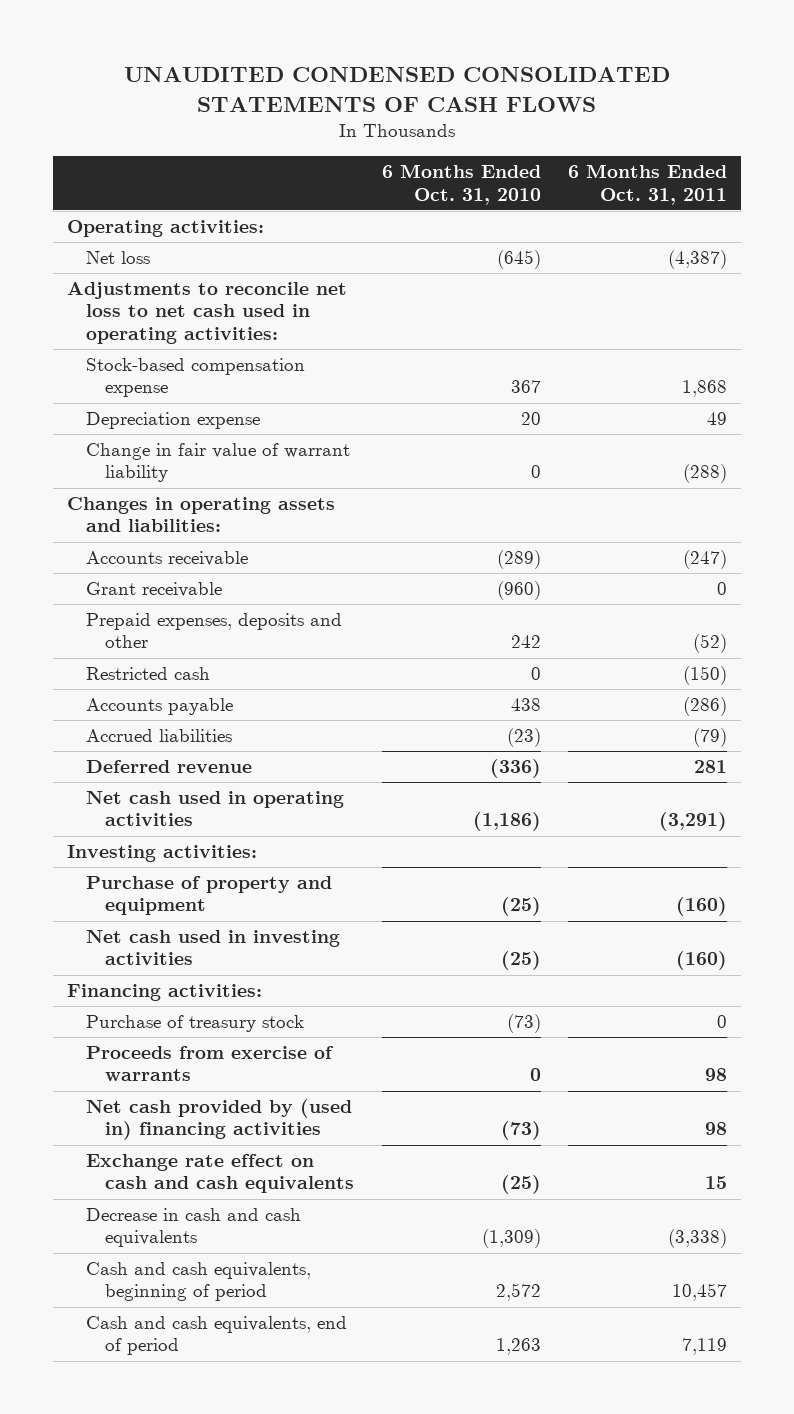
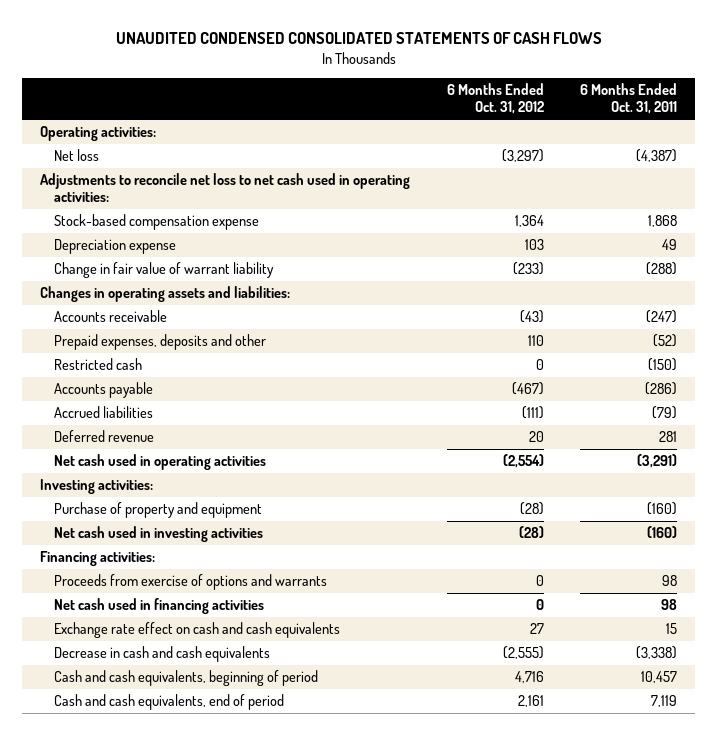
[381,164,541,205] 6 Months Ended Oct. 31, 2010 -> none
none -> [446,83,544,115] 6 Months Ended Oct. 31, 2012
[85,582,222,598] Grant receivable -> none
[85,1015,304,1033] Purchase of treasury stock -> none
[85,1046,334,1082] Proceeds from exercise of warrants -> [53,574,327,591] Proceeds from exercise of options and warrants
[85,1099,352,1141] Net cash provided by (used in) financing activities -> [53,598,264,615] Net cash used in financing activities

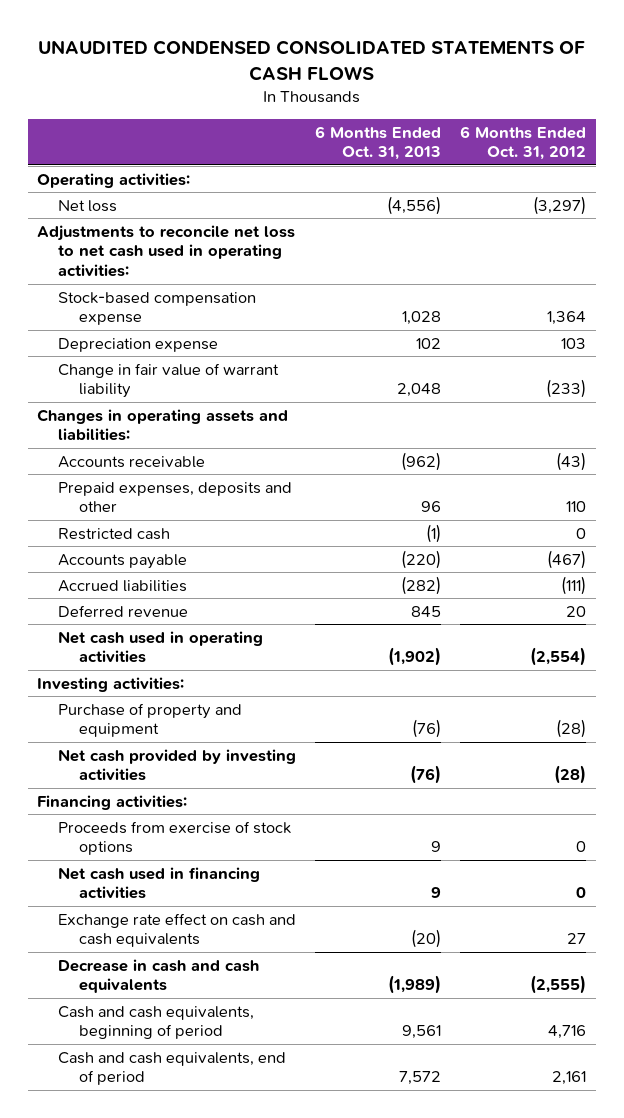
[580,83,678,115] 6 Months Ended Oct. 31, 2011 -> none
none -> [315,125,442,161] 6 Months Ended Oct. 31, 2013
[53,526,263,543] Net cash used in investing activities -> [58,748,297,782] Net cash provided by investing activities
[53,574,327,591] Proceeds from exercise of options and warrants -> [58,820,292,856] Proceeds from exercise of stock options

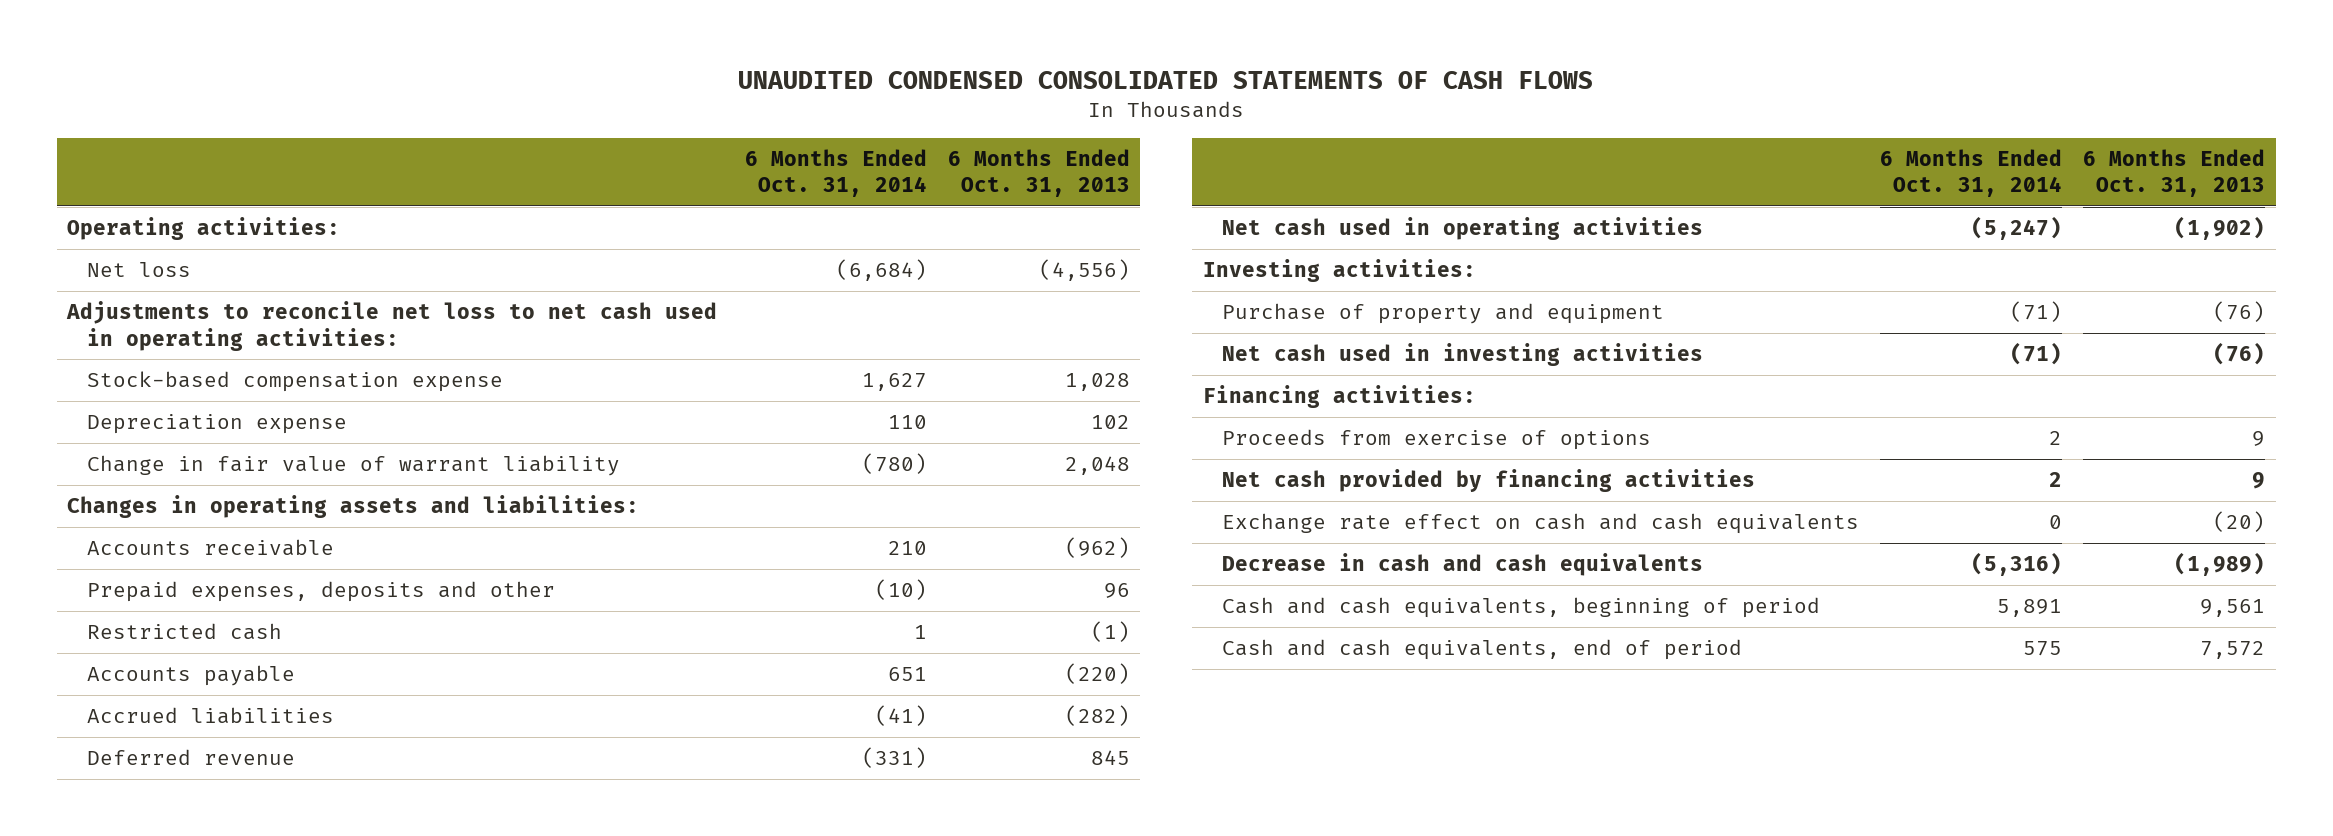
[460,125,587,161] 6 Months Ended Oct. 31, 2012 -> none
none -> [744,148,927,198] 6 Months Ended Oct. 31, 2014
[58,748,297,782] Net cash provided by investing activities -> [1221,343,1703,367] Net cash used in investing activities
[58,820,292,856] Proceeds from exercise of stock options -> [1221,429,1651,451] Proceeds from exercise of options
[58,866,261,900] Net cash used in financing activities -> [1221,469,1755,493] Net cash provided by financing activities

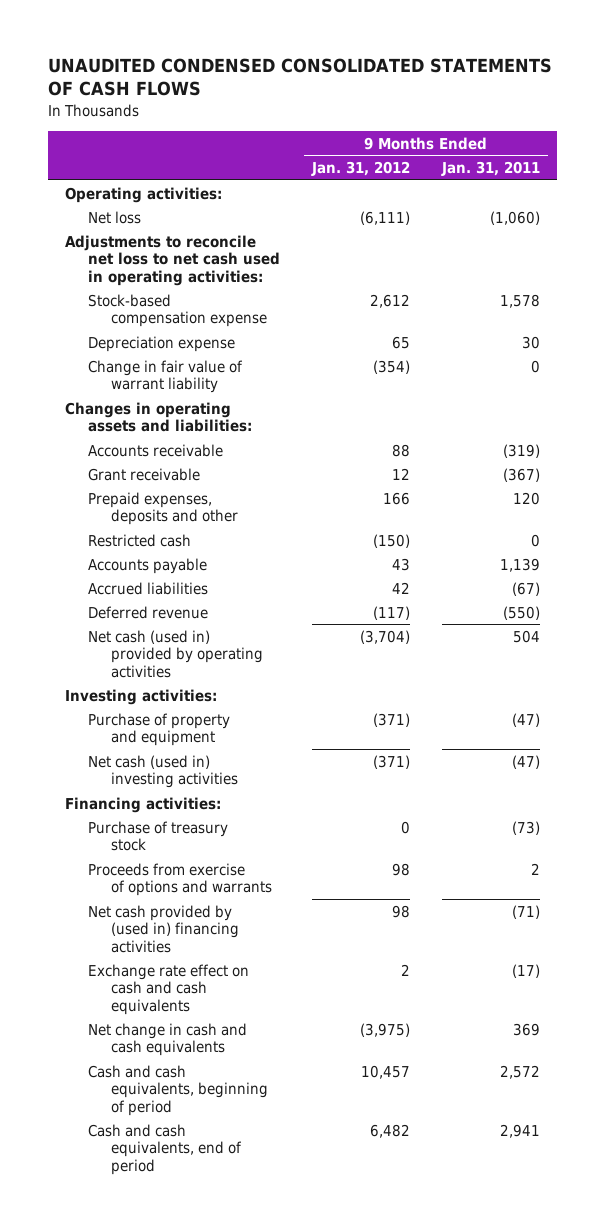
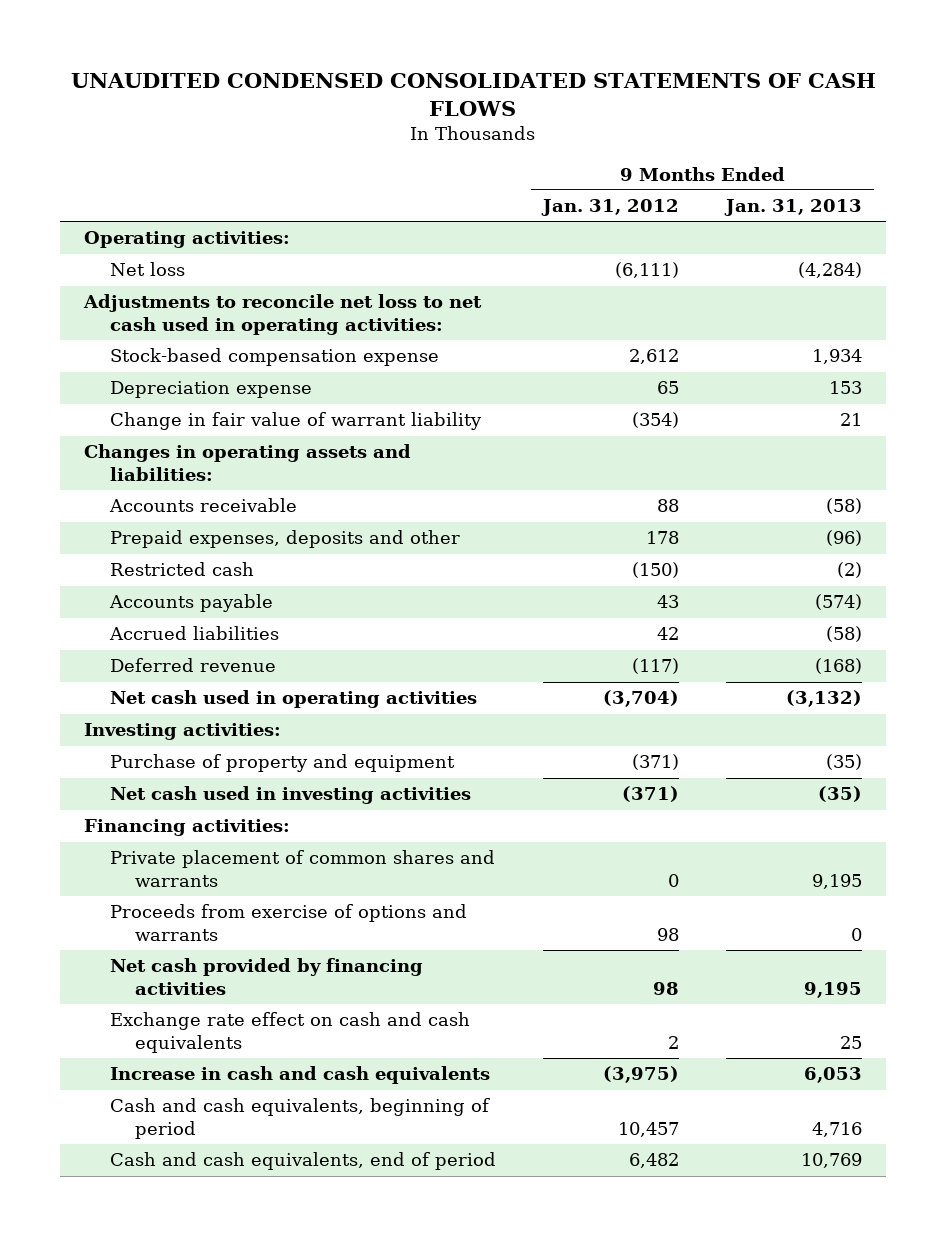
[441,161,541,177] Jan. 31, 2011 -> none
none -> [724,199,863,217] Jan. 31, 2013
[87,467,200,481] Grant receivable -> none
[383,491,411,505] 166 -> [645,531,679,545] 178
[87,629,263,678] Net cash (used in) provided by operating activities -> [109,690,477,709] Net cash used in operating activities
[87,754,238,789] Net cash (used in) investing activities -> [109,786,471,805] Net cash used in investing activities
[87,820,228,852] Purchase of treasury stock -> none
none -> [109,850,495,887] Private placement of common shares and warrants
[87,904,239,953] Net cash provided by (used in) financing activities -> [109,958,423,995] Net cash provided by financing activities
[87,1022,247,1057] Net change in cash and cash equivalents -> [109,1066,490,1085] Increase in cash and cash equivalents

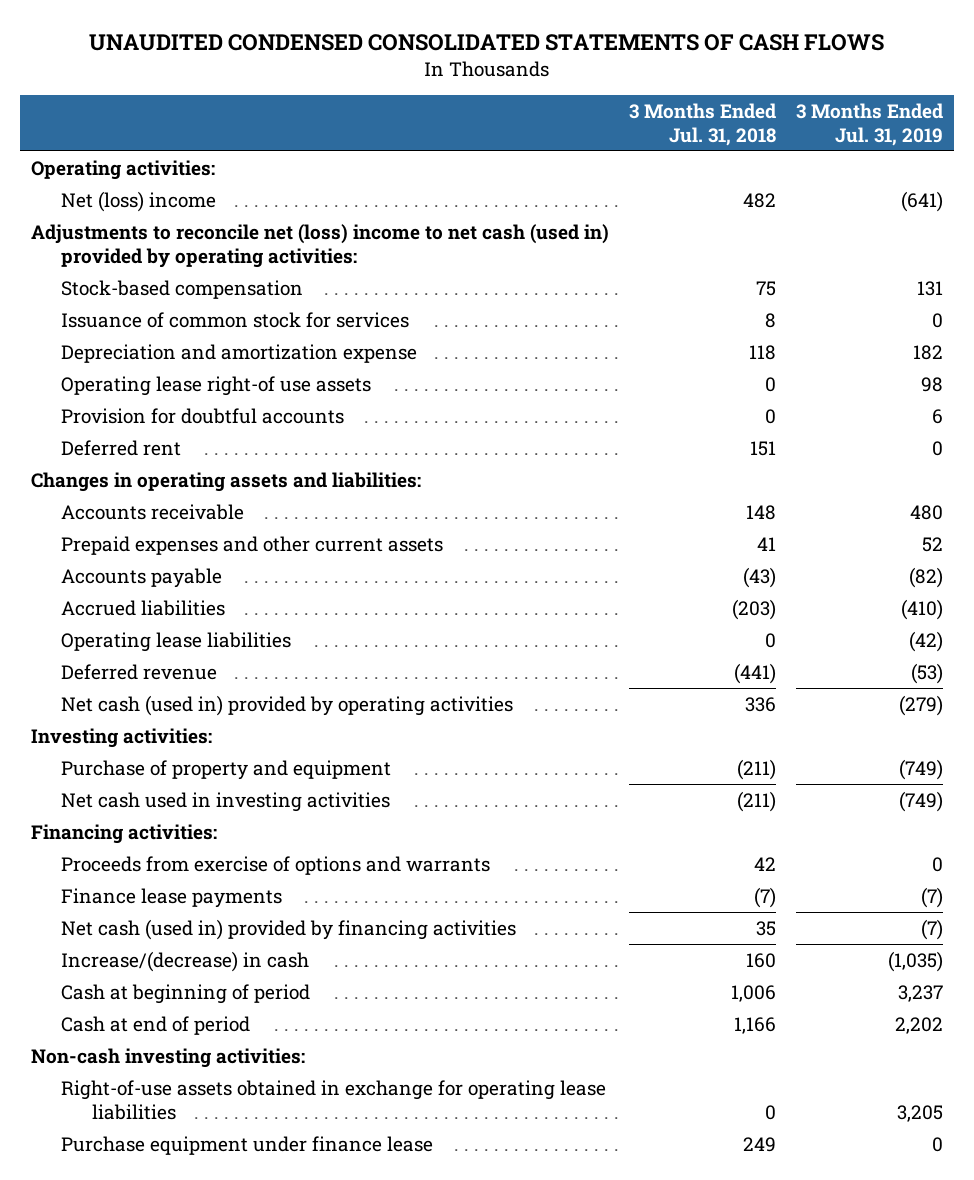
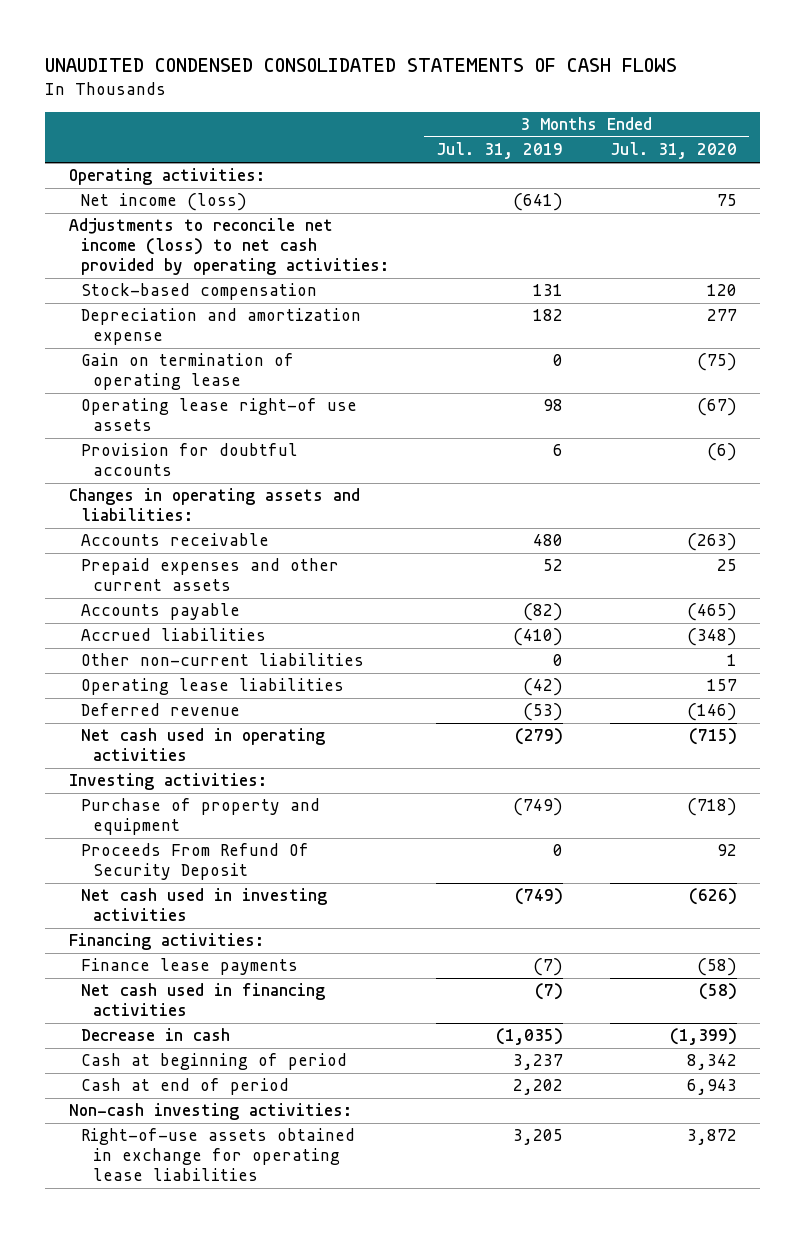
[629,102,777,146] 3 Months Ended Jul. 31, 2018 -> none
none -> [609,142,737,160] Jul. 31, 2020
[61,190,217,212] Net (loss) income -> [80,193,247,212] Net income (loss)
[30,223,609,268] Adjustments to reconcile net (loss) income to net cash (used in) provided by operating activities: -> [68,218,389,276] Adjustments to reconcile net income (loss) to net cash provided by operating activities:
[61,311,410,328] Issuance of common stock for services -> none
none -> [80,353,294,391] Gain on termination of operating lease
[61,439,182,456] Deferred rent -> none
none -> [80,653,364,667] Other non-current liabilities
[61,694,514,716] Net cash (used in) provided by operating activities -> [80,728,325,762] Net cash used in operating activities
none -> [80,843,309,881] Proceeds From Refund Of Security Deposit
[61,855,491,875] Proceeds from exercise of options and warrants -> none
[61,918,517,940] Net cash (used in) provided by financing activities -> [80,983,325,1017] Net cash used in financing activities
[61,950,310,972] Increase/(decrease) in cash -> [80,1028,230,1042] Decrease in cash
[61,1135,434,1155] Purchase equipment under finance lease -> none

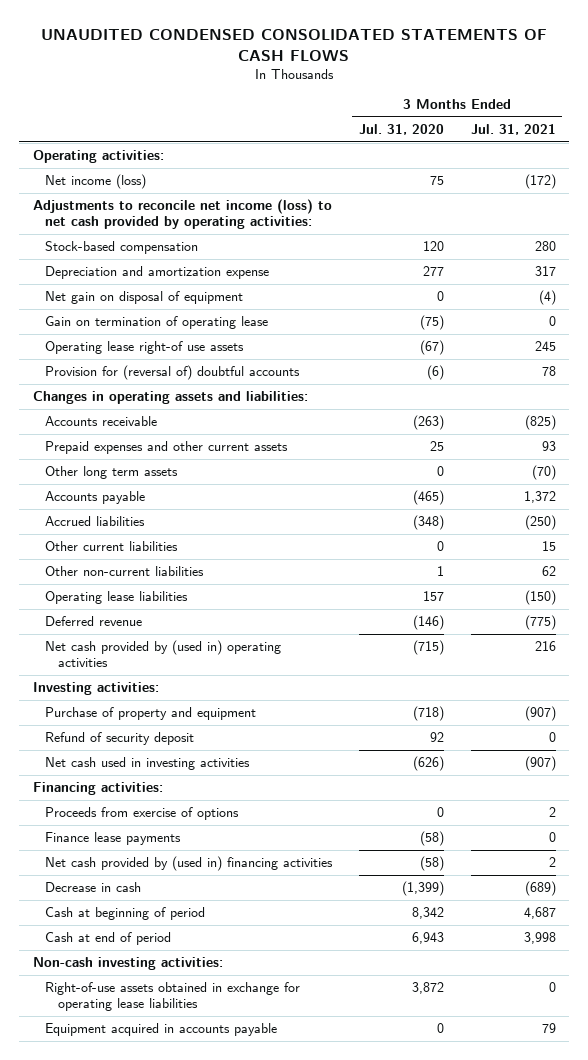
[435,142,563,160] Jul. 31, 2019 -> none
none -> [470,123,556,135] Jul. 31, 2021
none -> [45,291,244,305] Net gain on disposal of equipment
[80,443,298,477] Provision for doubtful accounts -> [45,365,301,381] Provision for (reversal of) doubtful accounts
none -> [45,466,179,480] Other long term assets
none -> [45,541,179,552] Other current liabilities
[80,728,325,762] Net cash used in operating activities -> [45,640,282,667] Net cash provided by (used in) operating activities
[80,843,309,881] Proceeds From Refund Of Security Deposit -> [45,732,195,746] Refund of security deposit
none -> [45,807,240,821] Proceeds from exercise of options
[80,983,325,1017] Net cash used in financing activities -> [45,856,334,872] Net cash provided by (used in) financing activities
none -> [45,1023,278,1037] Equipment acquired in accounts payable

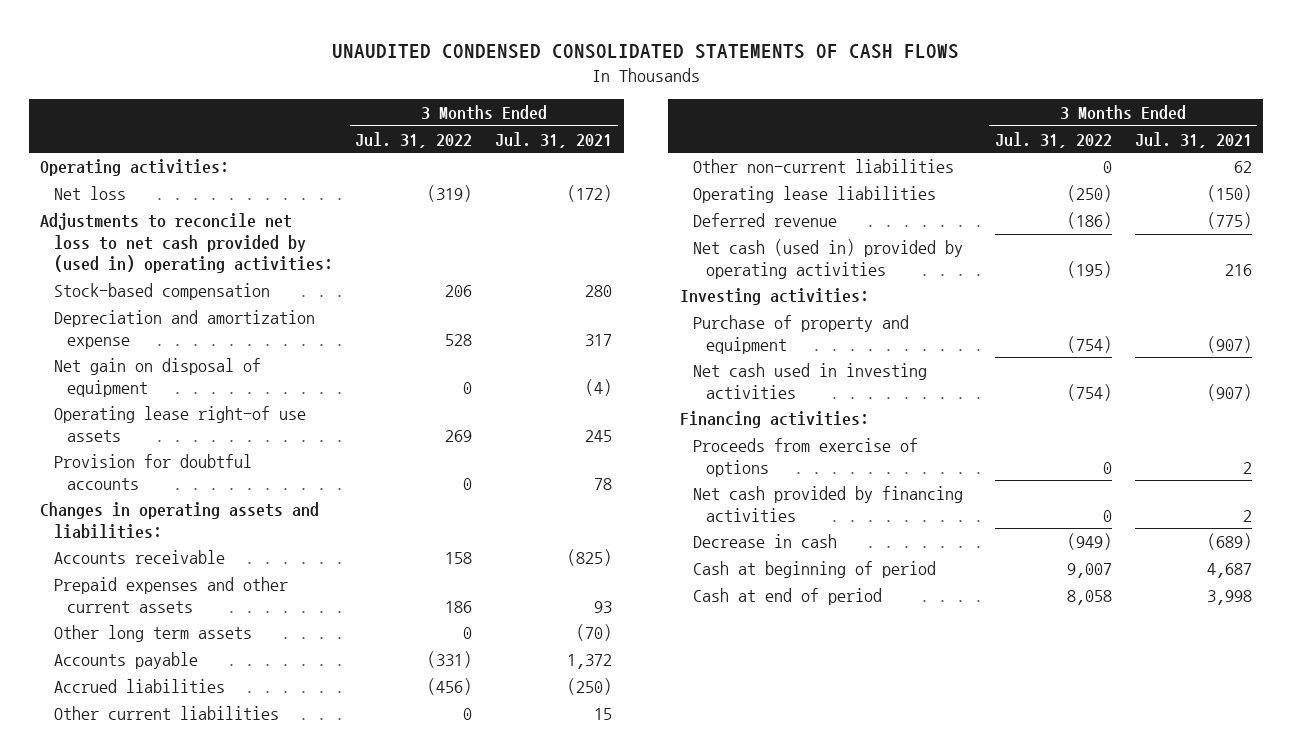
[359,123,445,135] Jul. 31, 2020 -> none
none -> [355,131,473,148] Jul. 31, 2022
[45,174,147,190] Net income (loss) -> [53,186,126,201] Net loss
[32,199,332,229] Adjustments to reconcile net income (loss) to net cash provided by operating activities: -> [40,213,333,274] Adjustments to reconcile net loss to net cash provided by (used in) operating activities:
[45,316,269,330] Gain on termination of operating lease -> none
[45,365,301,381] Provision for (reversal of) doubtful accounts -> [53,454,252,490] Provision for doubtful accounts
[45,640,282,667] Net cash provided by (used in) operating activities -> [692,239,963,279] Net cash (used in) provided by operating activities
[45,732,195,746] Refund of security deposit -> none
[45,832,182,846] Finance lease payments -> none
[45,856,334,872] Net cash provided by (used in) financing activities -> [692,486,963,522] Net cash provided by financing activities
[32,957,223,971] Non-cash investing activities: -> none
[45,982,301,1011] Right-of-use assets obtained in exchange for operating lease liabilities -> none
[45,1023,278,1037] Equipment acquired in accounts payable -> none

